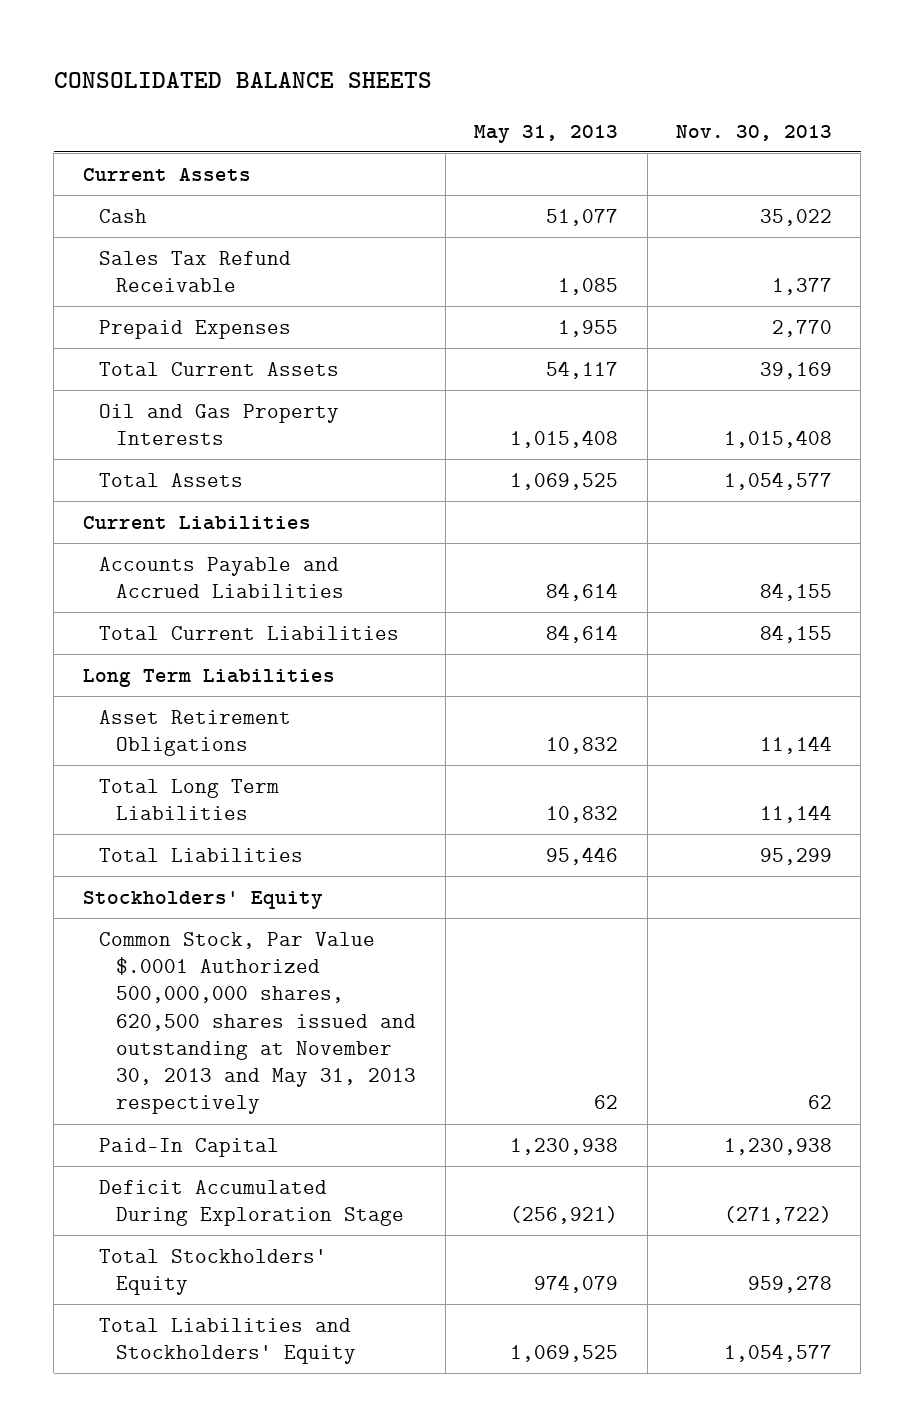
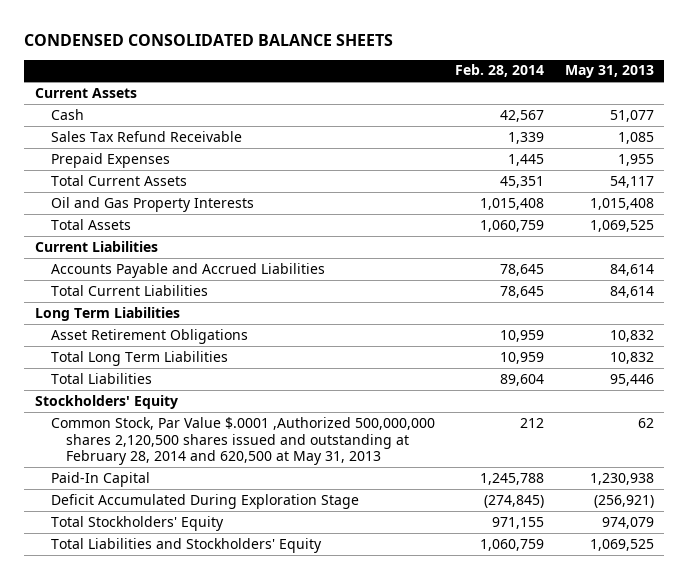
[53,72,432,89] CONSOLIDATED BALANCE SHEETS -> [24,33,394,46] CONDENSED CONSOLIDATED BALANCE SHEETS
[675,124,832,141] Nov. 30, 2013 -> none
none -> [455,64,545,78] Feb. 28, 2014
[99,931,417,1115] Common Stock, Par Value $.0001 Authorized 500,000,000 shares, 620,500 shares issued and outstanding at November 30, 2013 and May 31, 2013 respectively -> [50,416,435,466] Common Stock, Par Value $.0001 ,Authorized 500,000,000 shares 2,120,500 shares issued and outstanding at February 28, 2014 and 620,500 at May 31, 2013

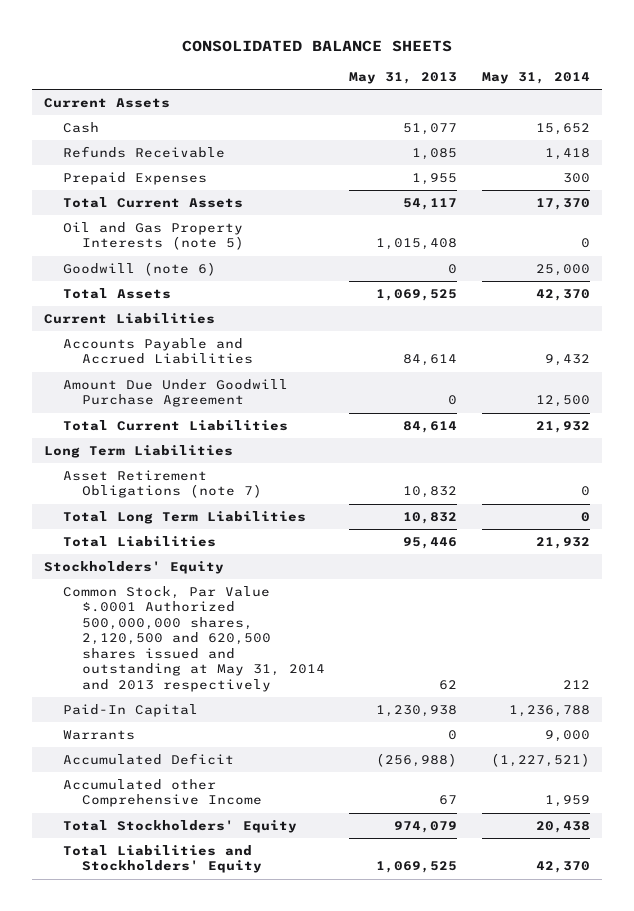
[24,33,394,46] CONDENSED CONSOLIDATED BALANCE SHEETS -> [181,40,452,53] CONSOLIDATED BALANCE SHEETS
[455,64,545,78] Feb. 28, 2014 -> none
none -> [481,71,590,84] May 31, 2014
[50,130,242,142] Sales Tax Refund Receivable -> [63,145,226,158] Refunds Receivable
[50,196,254,212] Oil and Gas Property Interests -> [63,221,245,251] Oil and Gas Property Interests (note 5)
none -> [63,261,217,276] Goodwill (note 6)
none -> [63,378,289,408] Amount Due Under Goodwill Purchase Agreement
[50,328,248,344] Asset Retirement Obligations -> [63,469,263,499] Asset Retirement Obligations (note 7)
[50,416,435,466] Common Stock, Par Value $.0001 ,Authorized 500,000,000 shares 2,120,500 shares issued and outstanding at February 28, 2014 and 620,500 at May 31, 2013 -> [63,585,326,692] Common Stock, Par Value $.0001 Authorized 500,000,000 shares, 2,120,500 and 620,500 shares issued and outstanding at May 31, 2014 and 2013 respectively
[50,493,359,509] Deficit Accumulated During Exploration Stage -> none
none -> [63,729,136,740] Warrants
none -> [63,752,235,765] Accumulated Deficit
none -> [63,778,263,808] Accumulated other Comprehensive Income

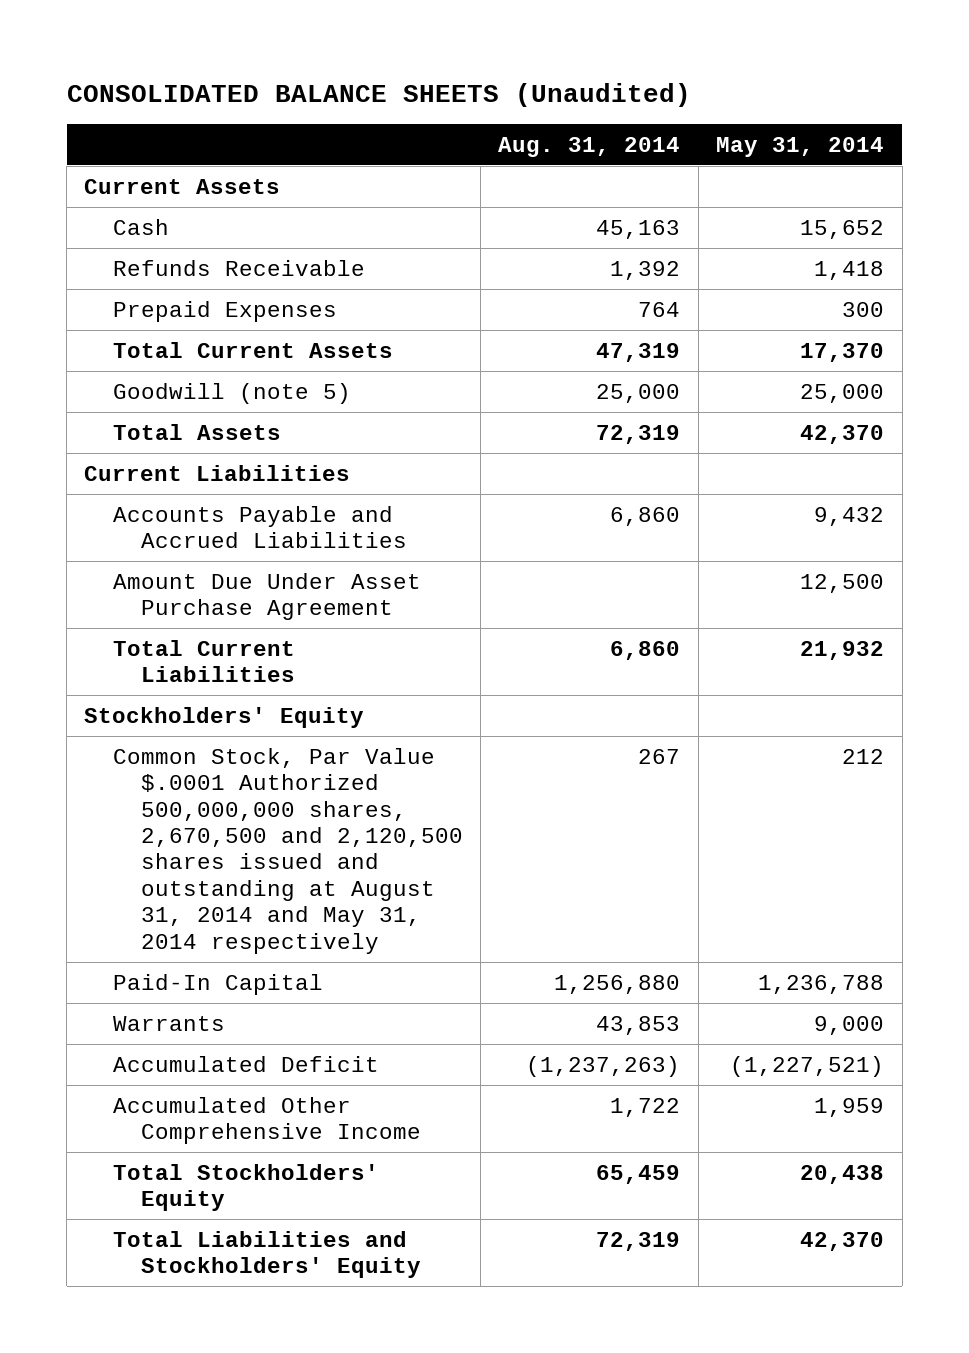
[181,40,452,53] CONSOLIDATED BALANCE SHEETS -> [66,82,691,107] CONSOLIDATED BALANCE SHEETS (Unaudited)
[349,71,458,84] May 31, 2013 -> none
none -> [498,136,681,157] Aug. 31, 2014
[63,221,245,251] Oil and Gas Property Interests (note 5) -> none
[63,261,217,276] Goodwill (note 6) -> [112,382,351,404] Goodwill (note 5)
[63,378,289,408] Amount Due Under Goodwill Purchase Agreement -> [112,572,421,621] Amount Due Under Asset Purchase Agreement
[44,444,234,458] Long Term Liabilities -> none
[63,469,263,499] Asset Retirement Obligations (note 7) -> none
[63,510,307,524] Total Long Term Liabilities -> none
[63,535,217,547] Total Liabilities -> none
[63,585,326,692] Common Stock, Par Value $.0001 Authorized 500,000,000 shares, 2,120,500 and 620,500 shares issued and outstanding at May 31, 2014 and 2013 respectively -> [112,747,463,954] Common Stock, Par Value $.0001 Authorized 500,000,000 shares, 2,670,500 and 2,120,500 shares issued and outstanding at August 31, 2014 and May 31, 2014 respectively
[63,778,263,808] Accumulated other Comprehensive Income -> [112,1096,421,1145] Accumulated Other Comprehensive Income

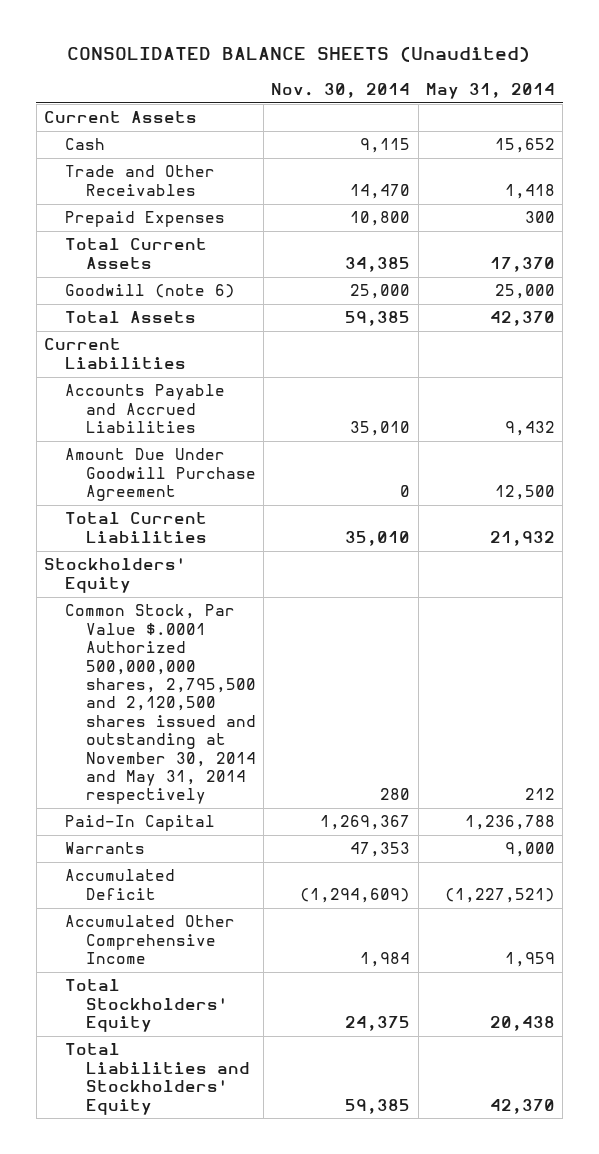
[498,136,681,157] Aug. 31, 2014 -> none
none -> [271,82,411,98] Nov. 30, 2014
[112,259,365,276] Refunds Receivable -> [64,165,215,196] Trade and Other Receivables
[112,382,351,404] Goodwill (note 5) -> [64,284,235,299] Goodwill (note 6)
[112,572,421,621] Amount Due Under Asset Purchase Agreement -> [64,448,256,502] Amount Due Under Goodwill Purchase Agreement
[112,747,463,954] Common Stock, Par Value $.0001 Authorized 500,000,000 shares, 2,670,500 and 2,120,500 shares issued and outstanding at August 31, 2014 and May 31, 2014 respectively -> [64,604,256,805] Common Stock, Par Value $.0001 Authorized 500,000,000 shares, 2,795,500 and 2,120,500 shares issued and outstanding at November 30, 2014 and May 31, 2014 respectively

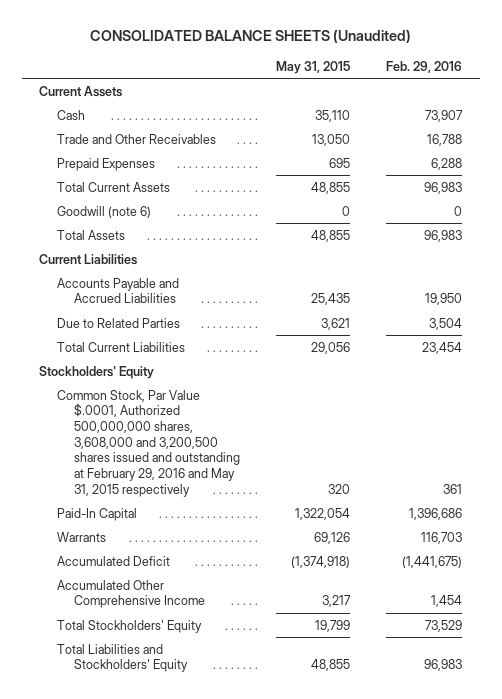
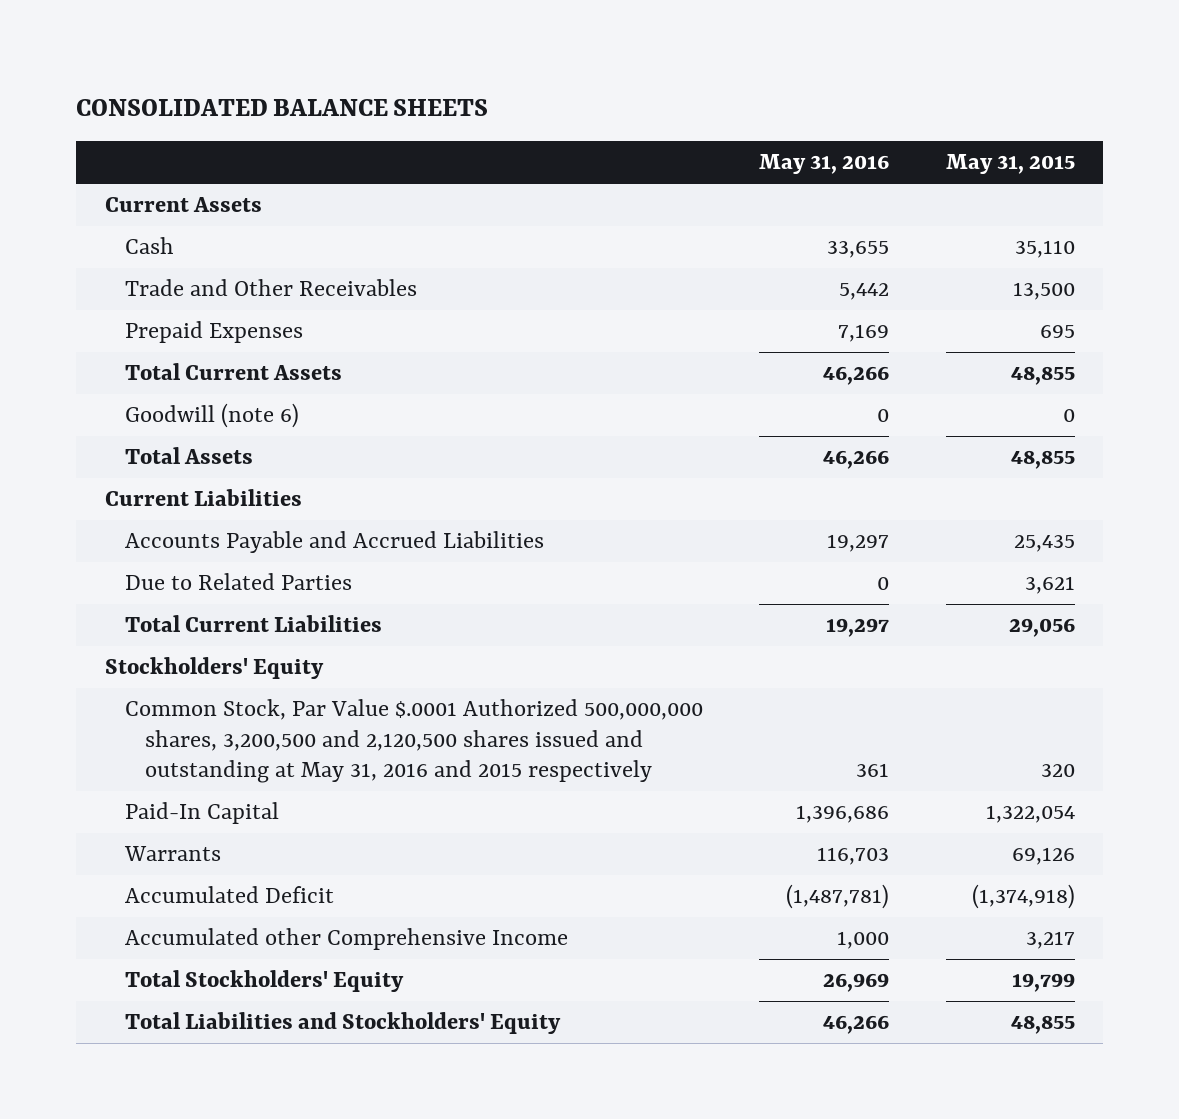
[89,29,411,44] CONSOLIDATED BALANCE SHEETS (Unaudited) -> [76,98,489,116] CONSOLIDATED BALANCE SHEETS
[386,60,463,73] Feb. 29, 2016 -> none
none -> [759,154,890,175] May 31, 2016
[312,133,351,146] 13,050 -> [1012,282,1075,301] 13,500
[56,389,241,497] Common Stock, Par Value $.0001, Authorized 500,000,000 shares, 3,608,000 and 3,200,500 shares issued and outstanding at February 29, 2016 and May 31, 2015 respectively -> [124,699,703,783] Common Stock, Par Value $.0001 Authorized 500,000,000 shares, 3,200,500 and 2,120,500 shares issued and outstanding at May 31, 2016 and 2015 respectively
[56,579,206,609] Accumulated Other Comprehensive Income -> [124,928,568,951] Accumulated other Comprehensive Income

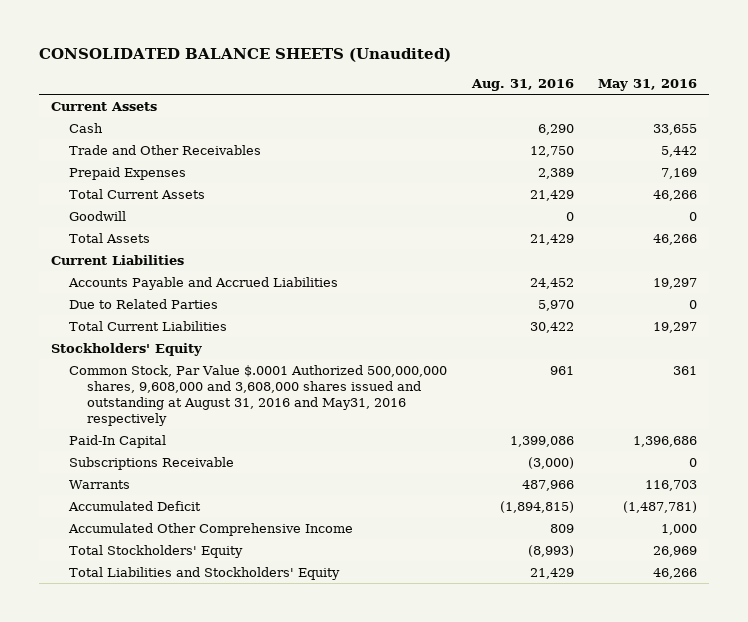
[76,98,489,116] CONSOLIDATED BALANCE SHEETS -> [39,48,452,63] CONSOLIDATED BALANCE SHEETS (Unaudited)
[945,154,1075,175] May 31, 2015 -> none
none -> [470,78,574,91] Aug. 31, 2016
[124,403,299,429] Goodwill (note 6) -> [69,210,127,221] Goodwill
[124,699,703,783] Common Stock, Par Value $.0001 Authorized 500,000,000 shares, 3,200,500 and 2,120,500 shares issued and outstanding at May 31, 2016 and 2015 respectively -> [69,364,448,426] Common Stock, Par Value $.0001 Authorized 500,000,000 shares, 9,608,000 and 3,608,000 shares issued and outstanding at August 31, 2016 and May31, 2016 respectively
none -> [69,456,235,470] Subscriptions Receivable
[124,928,568,951] Accumulated other Comprehensive Income -> [68,522,354,536] Accumulated Other Comprehensive Income

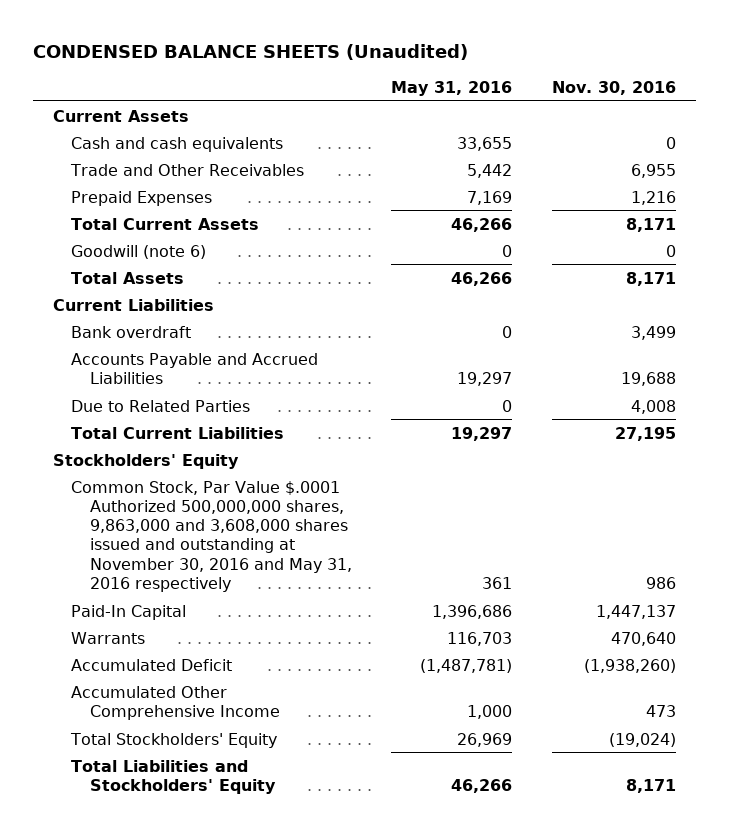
[39,48,452,63] CONSOLIDATED BALANCE SHEETS (Unaudited) -> [32,43,468,60] CONDENSED BALANCE SHEETS (Unaudited)
[470,78,574,91] Aug. 31, 2016 -> none
none -> [551,80,676,95] Nov. 30, 2016
[69,122,104,133] Cash -> [71,136,284,152] Cash and cash equivalents
[69,210,127,221] Goodwill -> [71,244,207,259] Goodwill (note 6)
none -> [71,325,192,338] Bank overdraft
[69,364,448,426] Common Stock, Par Value $.0001 Authorized 500,000,000 shares, 9,608,000 and 3,608,000 shares issued and outstanding at August 31, 2016 and May31, 2016 respectively -> [71,480,352,592] Common Stock, Par Value $.0001 Authorized 500,000,000 shares, 9,863,000 and 3,608,000 shares issued and outstanding at November 30, 2016 and May 31, 2016 respectively
[69,456,235,470] Subscriptions Receivable -> none

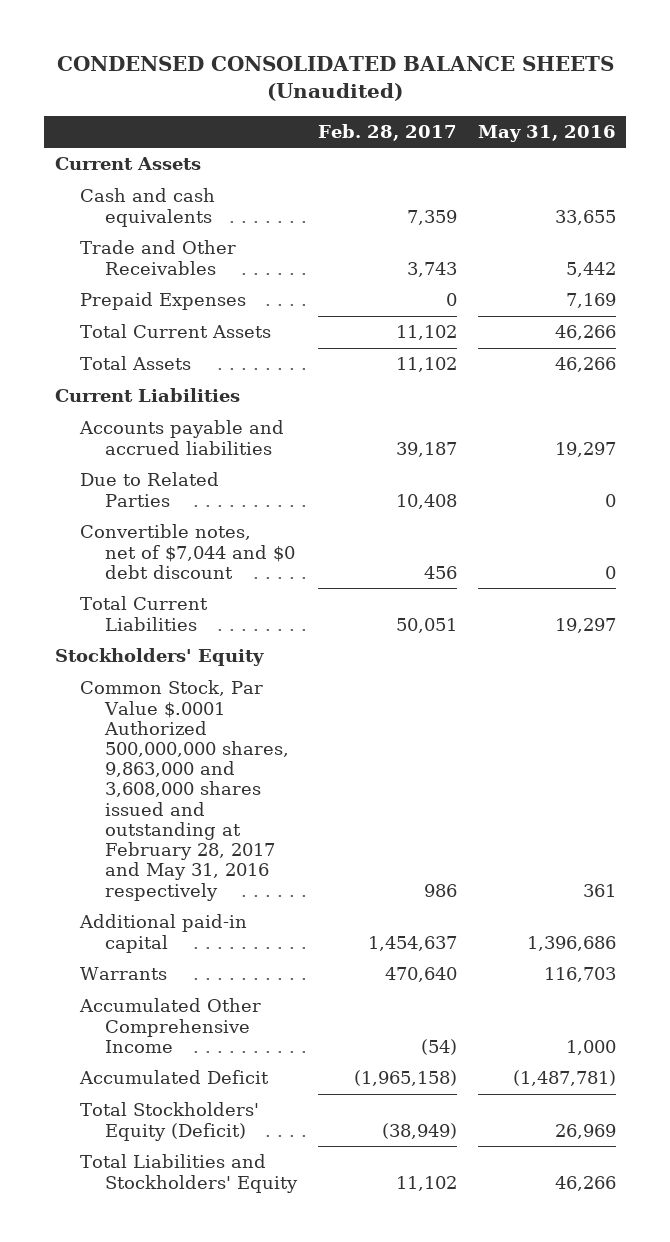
[32,43,468,60] CONDENSED BALANCE SHEETS (Unaudited) -> [57,56,615,102] CONDENSED CONSOLIDATED BALANCE SHEETS (Unaudited)
[551,80,676,95] Nov. 30, 2016 -> none
none -> [317,123,457,141] Feb. 28, 2017
[71,244,207,259] Goodwill (note 6) -> none
[71,325,192,338] Bank overdraft -> none
[71,352,319,384] Accounts Payable and Accrued Liabilities -> [78,420,284,455] Accounts payable and accrued liabilities
none -> [79,524,296,579] Convertible notes, net of $7,044 and $0 debt discount
[71,480,352,592] Common Stock, Par Value $.0001 Authorized 500,000,000 shares, 9,863,000 and 3,608,000 shares issued and outstanding at November 30, 2016 and May 31, 2016 respectively -> [79,680,290,901] Common Stock, Par Value $.0001 Authorized 500,000,000 shares, 9,863,000 and 3,608,000 shares issued and outstanding at February 28, 2017 and May 31, 2016 respectively
[71,604,187,620] Paid-In Capital -> [78,914,247,953] Additional paid-in capital
[71,658,233,671] Accumulated Deficit -> [78,1070,269,1085] Accumulated Deficit
[70,732,278,748] Total Stockholders' Equity -> [79,1102,259,1141] Total Stockholders' Equity (Deficit)

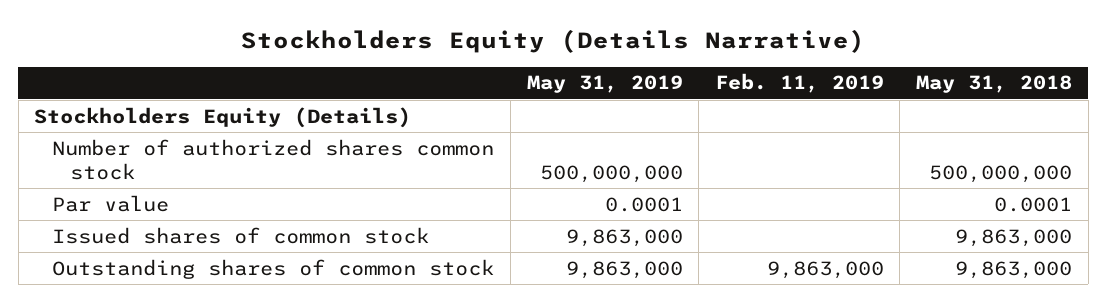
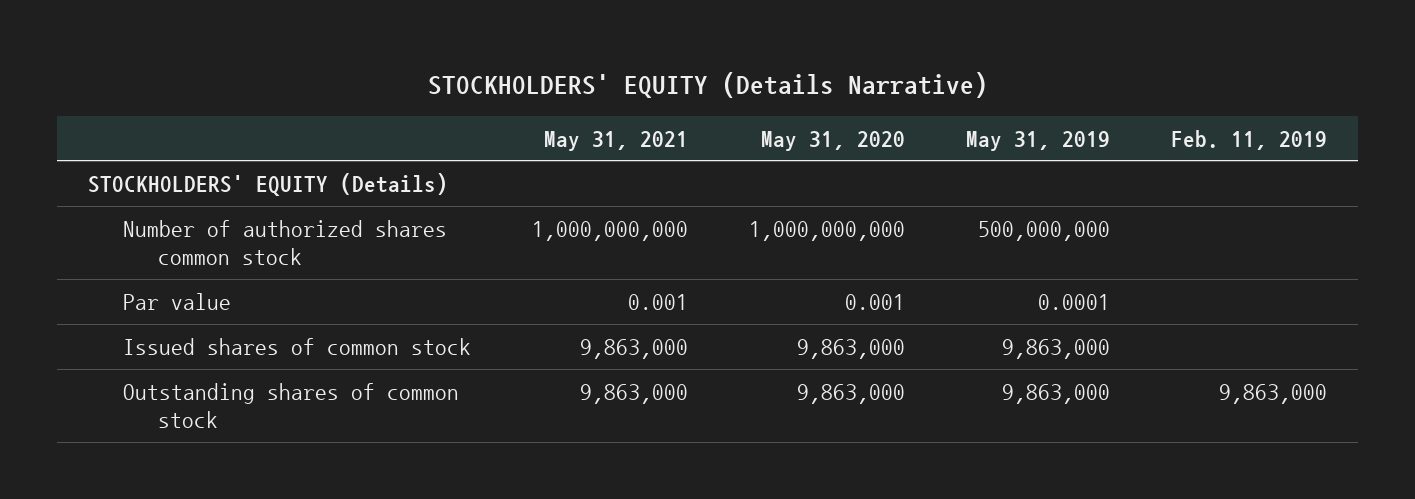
[241,28,866,53] Stockholders Equity (Details Narrative) -> [427,71,988,98] STOCKHOLDERS' EQUITY (Details Narrative)
[916,75,1073,94] May 31, 2018 -> none
none -> [543,130,688,151] May 31, 2021
none -> [761,130,906,151] May 31, 2020
[34,106,412,128] Stockholders Equity (Details) -> [87,172,448,196] STOCKHOLDERS' EQUITY (Details)

